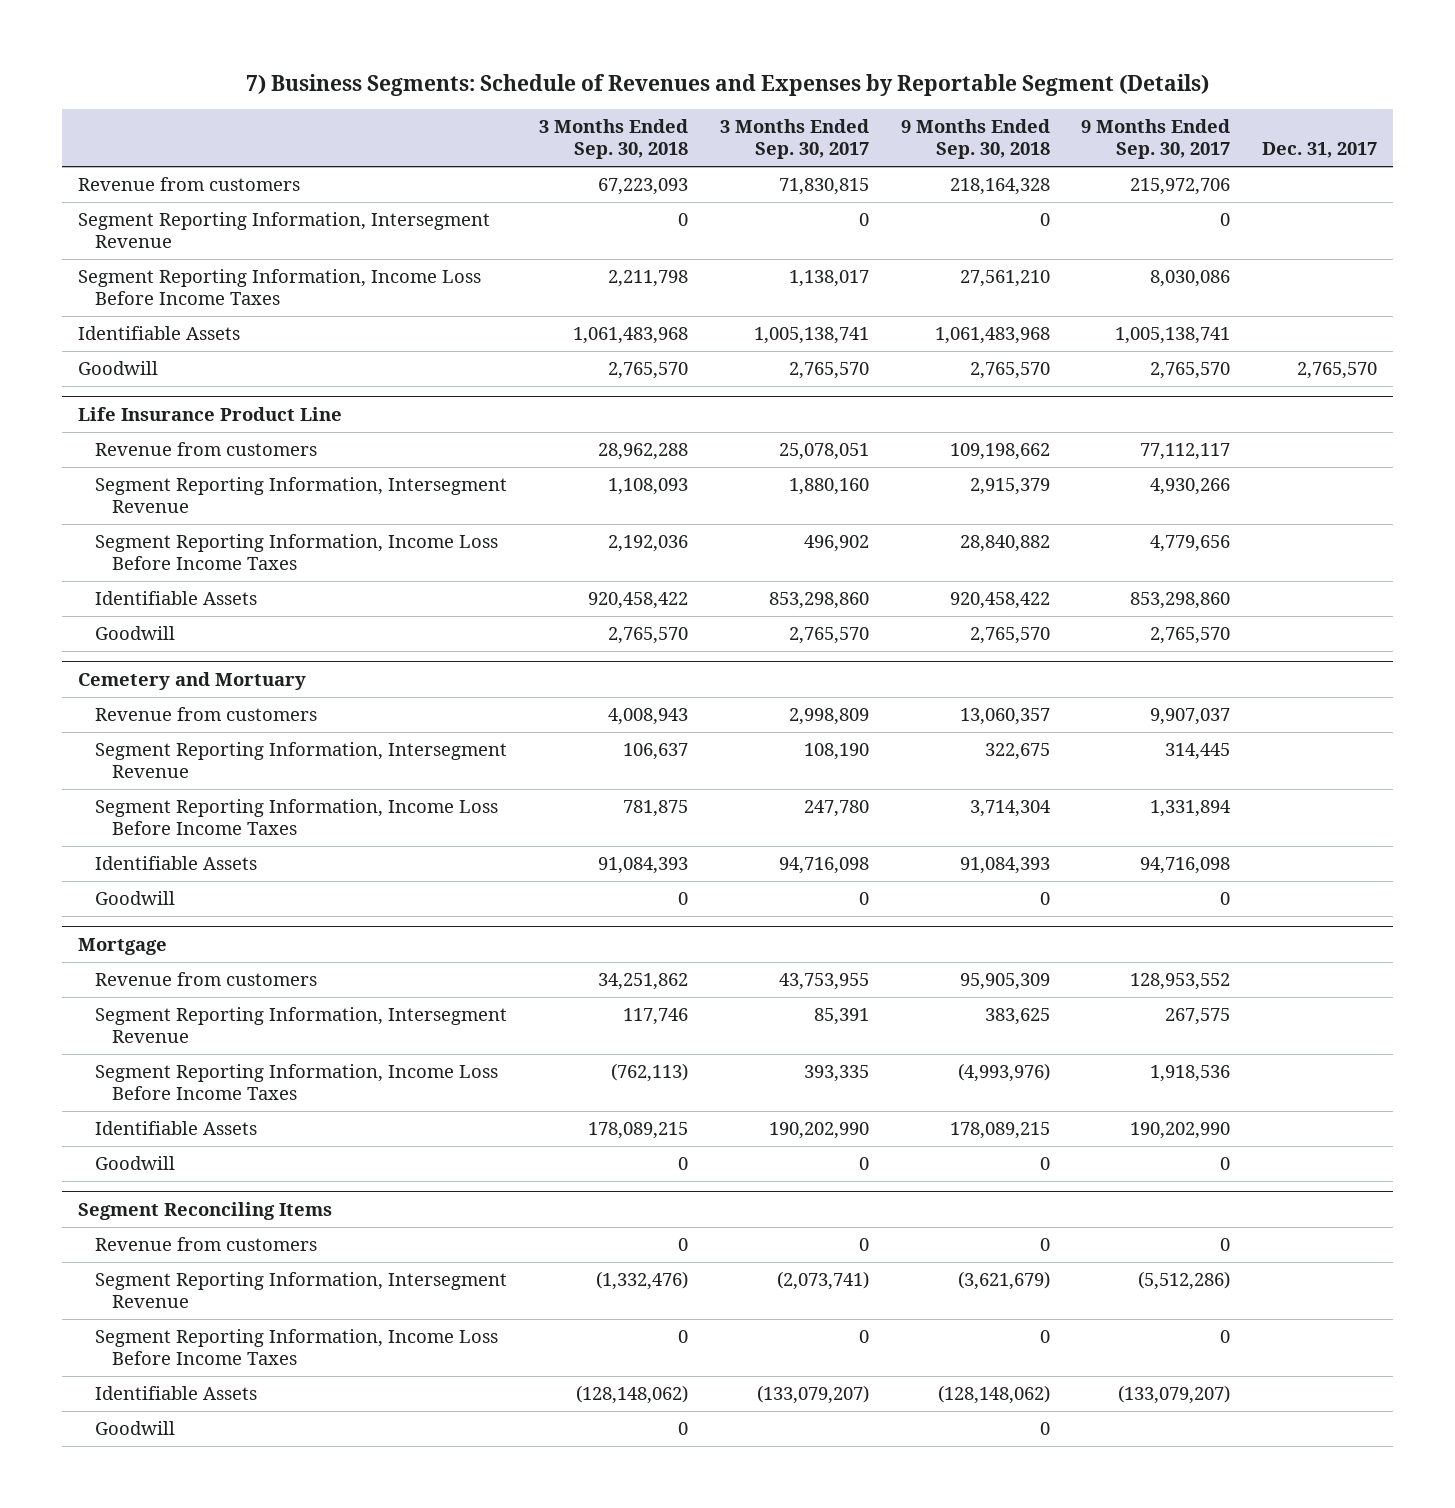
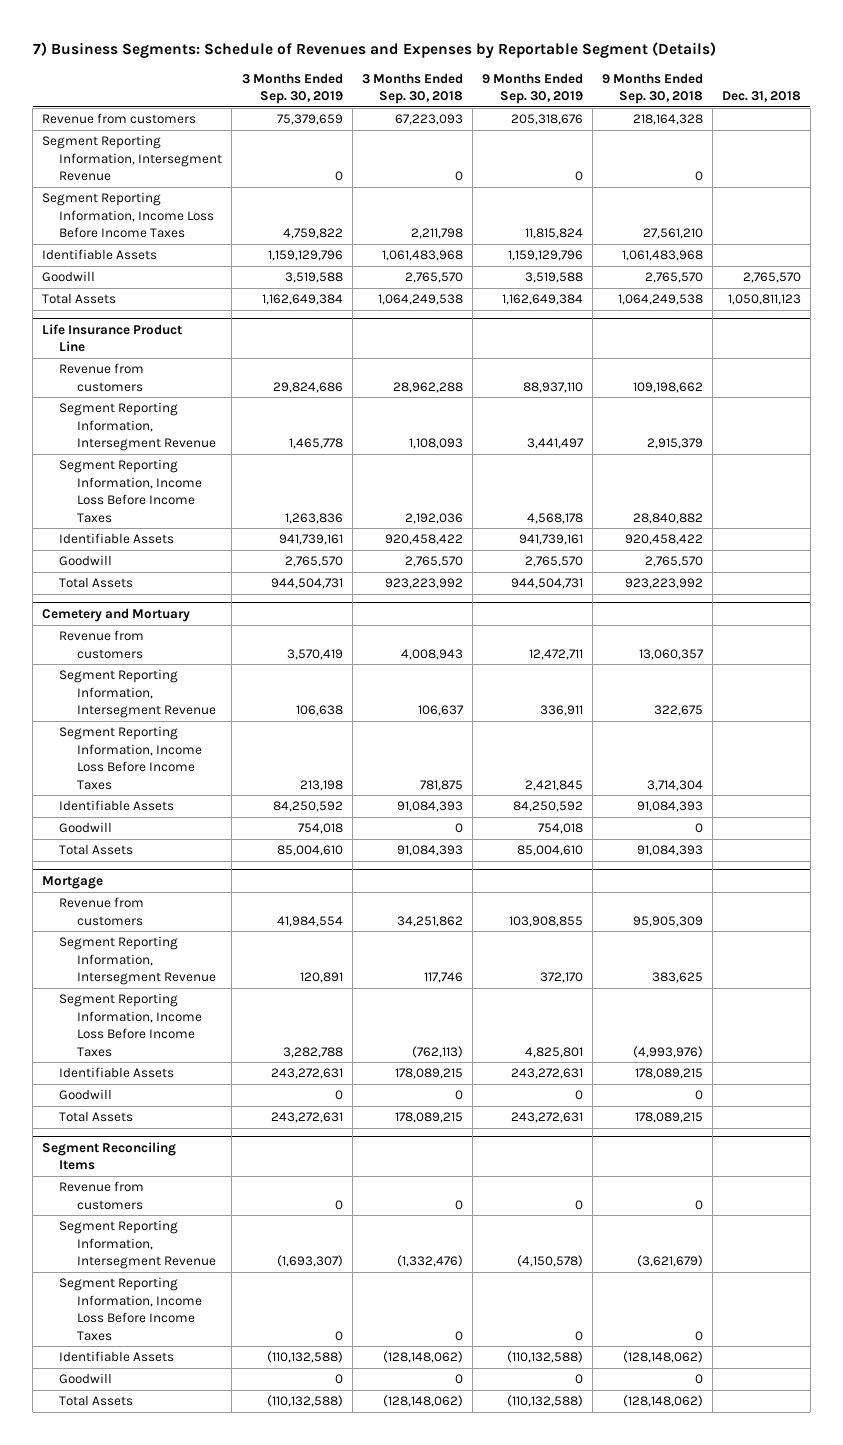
[719,119,869,160] 3 Months Ended Sep. 30, 2017 -> none
[1081,119,1231,160] 9 Months Ended Sep. 30, 2017 -> none
[1262,142,1378,159] Dec. 31, 2017 -> none
none -> [241,72,343,105] 3 Months Ended Sep. 30, 2019
none -> [481,72,583,105] 9 Months Ended Sep. 30, 2019
none -> [721,91,801,103] Dec. 31, 2018
none -> [42,293,117,305] Total Assets
none -> [59,577,134,589] Total Assets
none -> [59,844,134,856] Total Assets
none -> [59,1111,134,1123] Total Assets
none -> [59,1395,134,1407] Total Assets

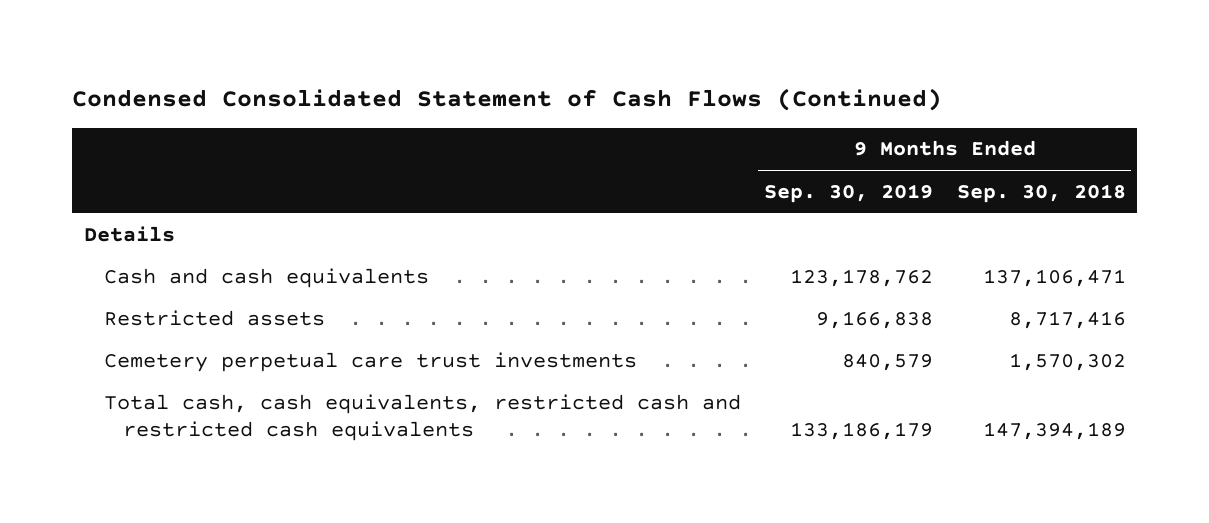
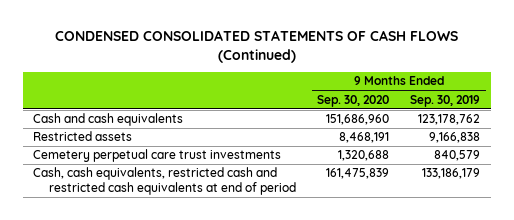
[71,87,942,111] Condensed Consolidated Statement of Cash Flows (Continued) -> [54,30,458,63] CONDENSED CONSOLIDATED STATEMENTS OF CASH FLOWS (Continued)
[956,183,1126,203] Sep. 30, 2018 -> none
none -> [317,94,390,107] Sep. 30, 2020
[83,225,175,242] Details -> none
[103,393,741,442] Total cash, cash equivalents, restricted cash and restricted cash equivalents -> [33,167,296,196] Cash, cash equivalents, restricted cash and restricted cash equivalents at end of period

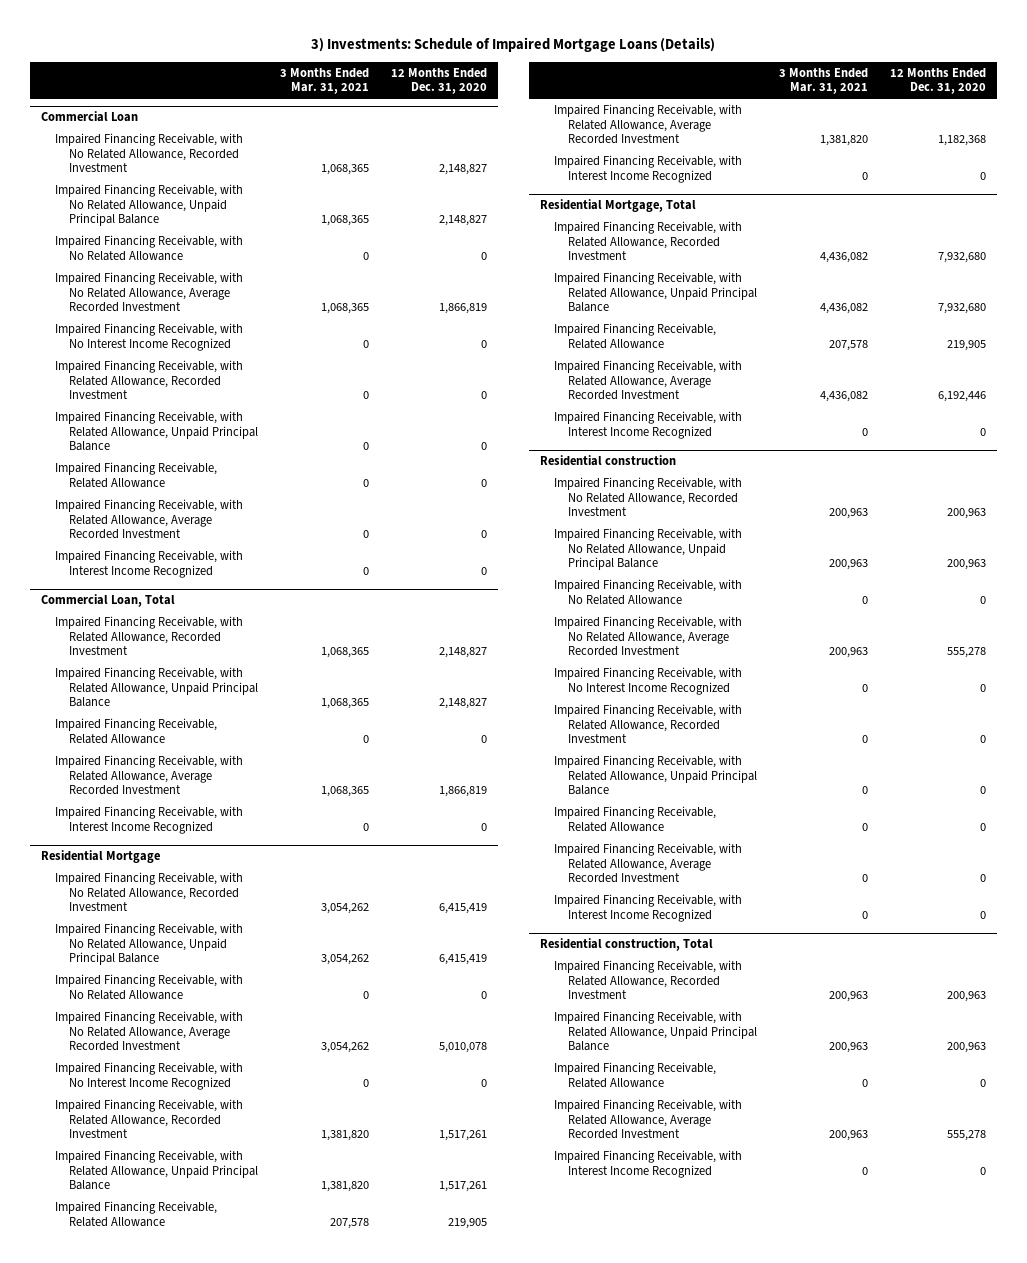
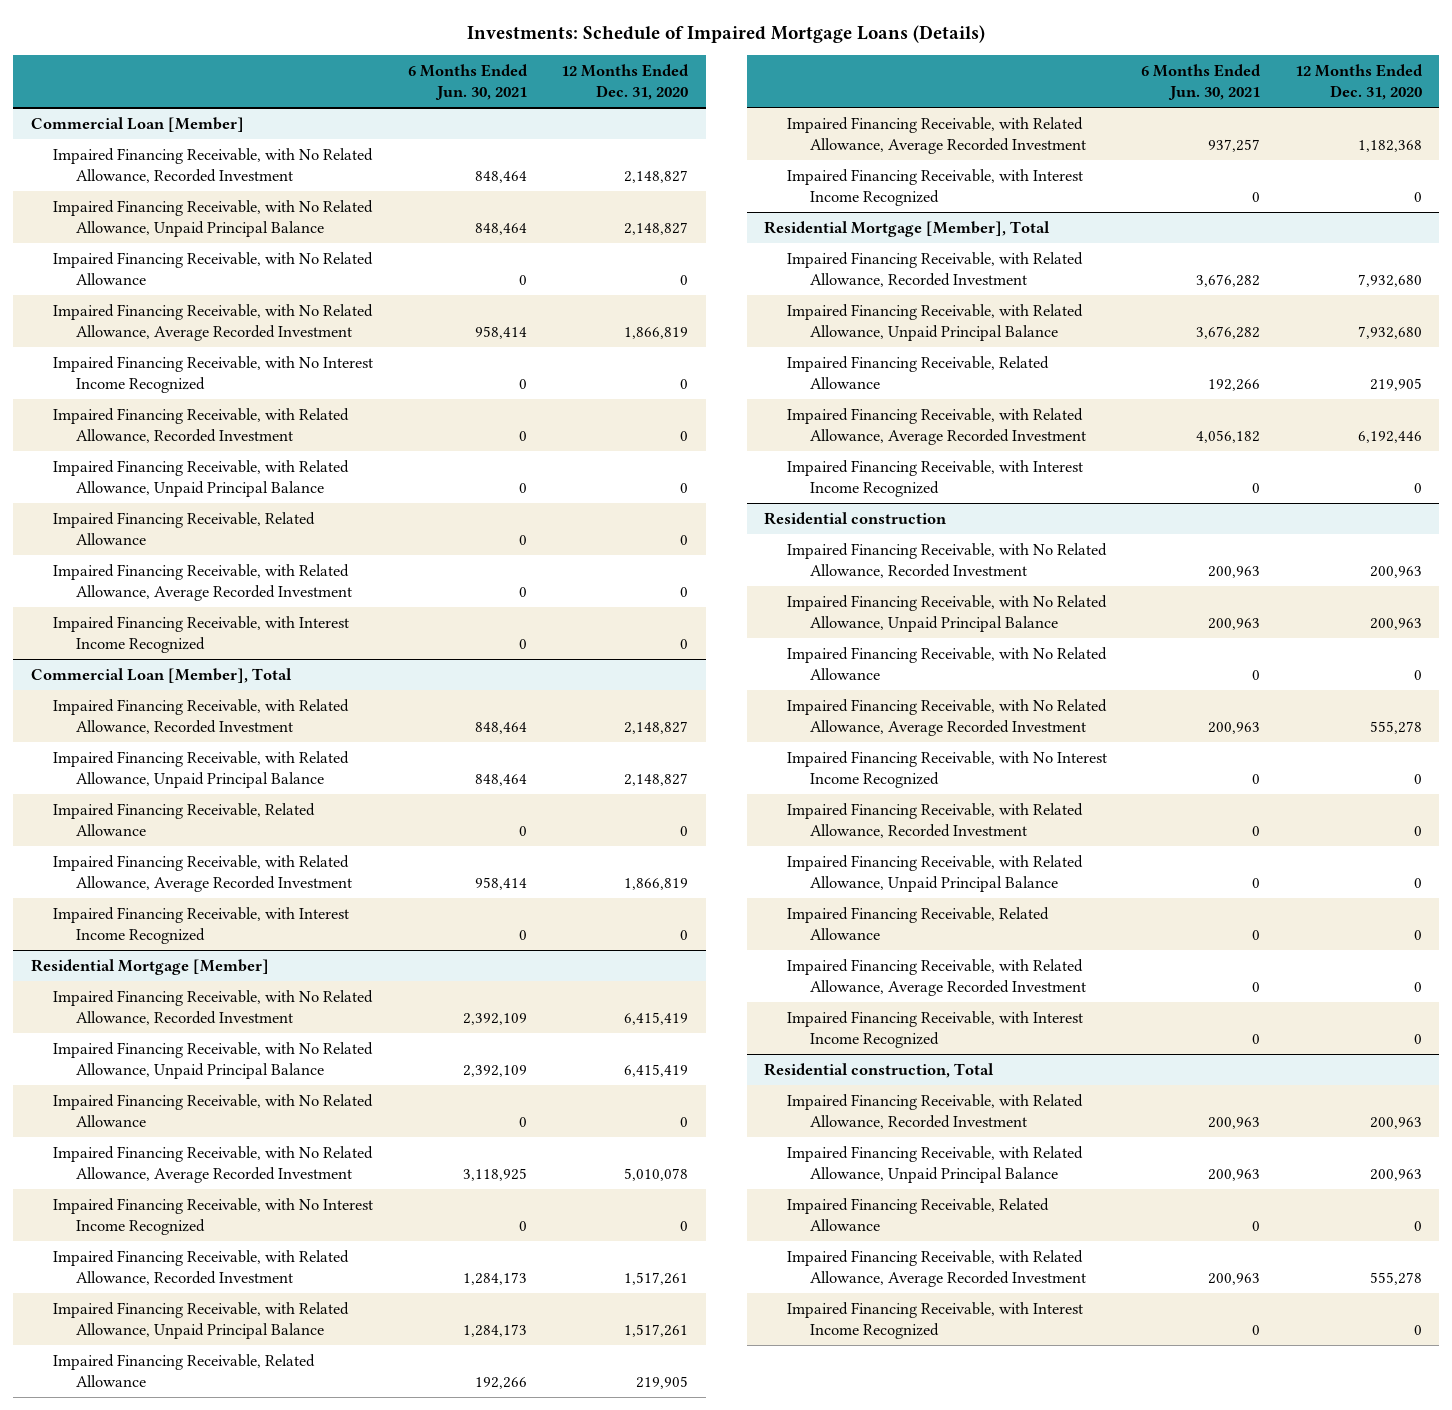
[311,37,716,53] 3) Investments: Schedule of Impaired Mortgage Loans (Details) -> [467,24,986,43] Investments: Schedule of Impaired Mortgage Loans (Details)
[280,67,370,95] 3 Months Ended Mar. 31, 2021 -> none
none -> [407,64,528,101] 6 Months Ended Jun. 30, 2021
[40,111,138,123] Commercial Loan -> [30,116,244,132] Commercial Loan [Member]
[40,594,175,608] Commercial Loan, Total -> [30,667,292,683] Commercial Loan [Member], Total
[40,850,160,864] Residential Mortgage -> [30,958,269,975] Residential Mortgage [Member]
[539,199,696,213] Residential Mortgage, Total -> [764,220,1051,237] Residential Mortgage [Member], Total

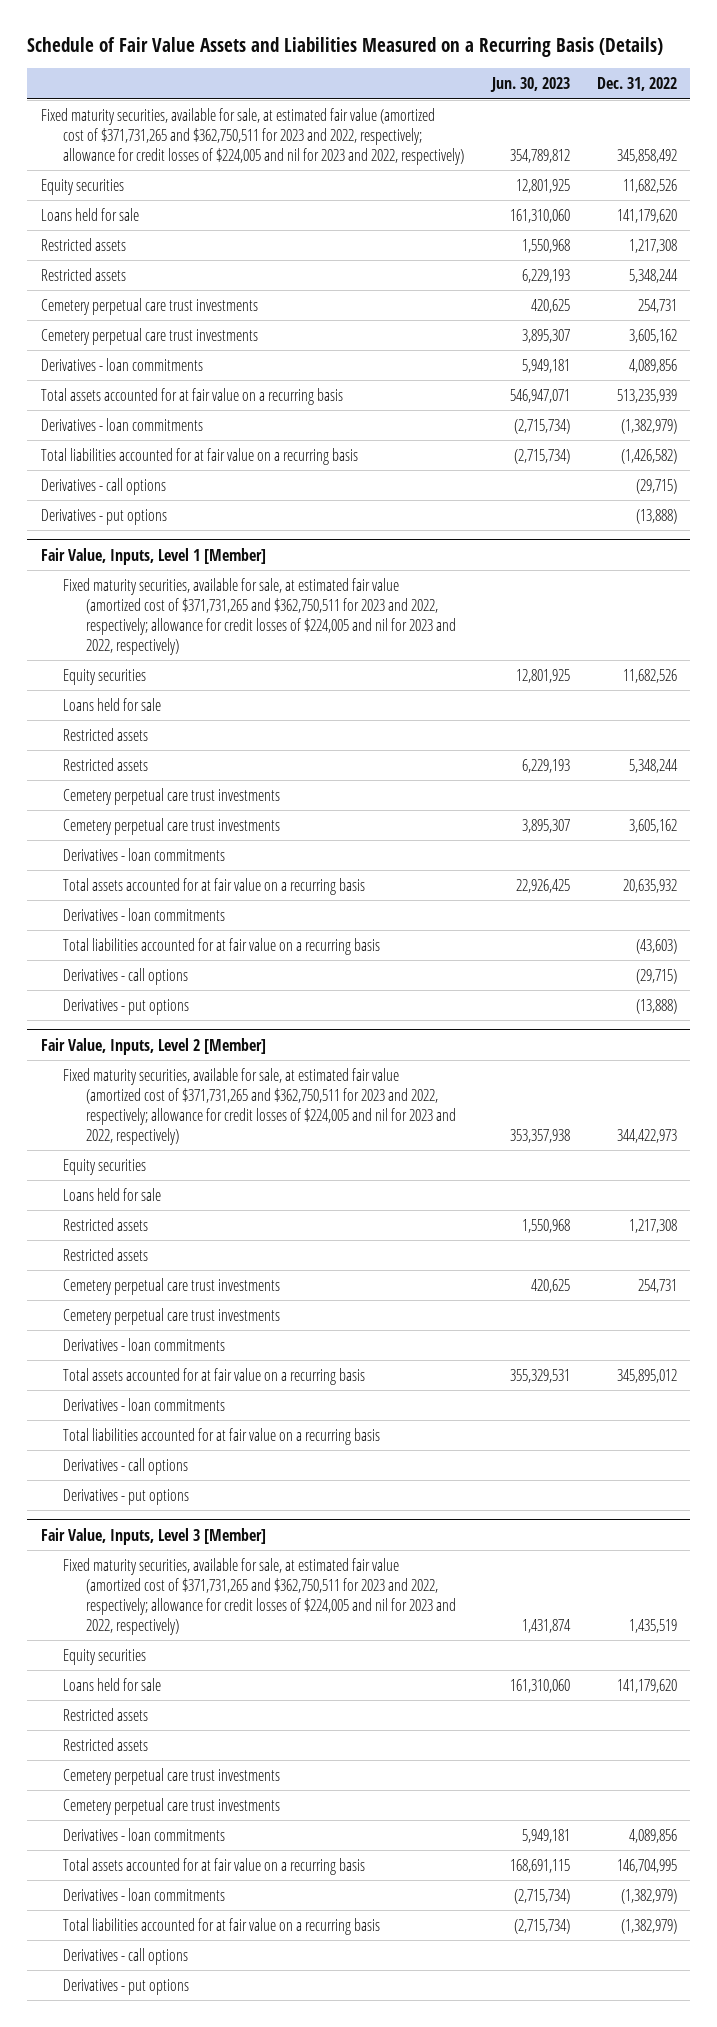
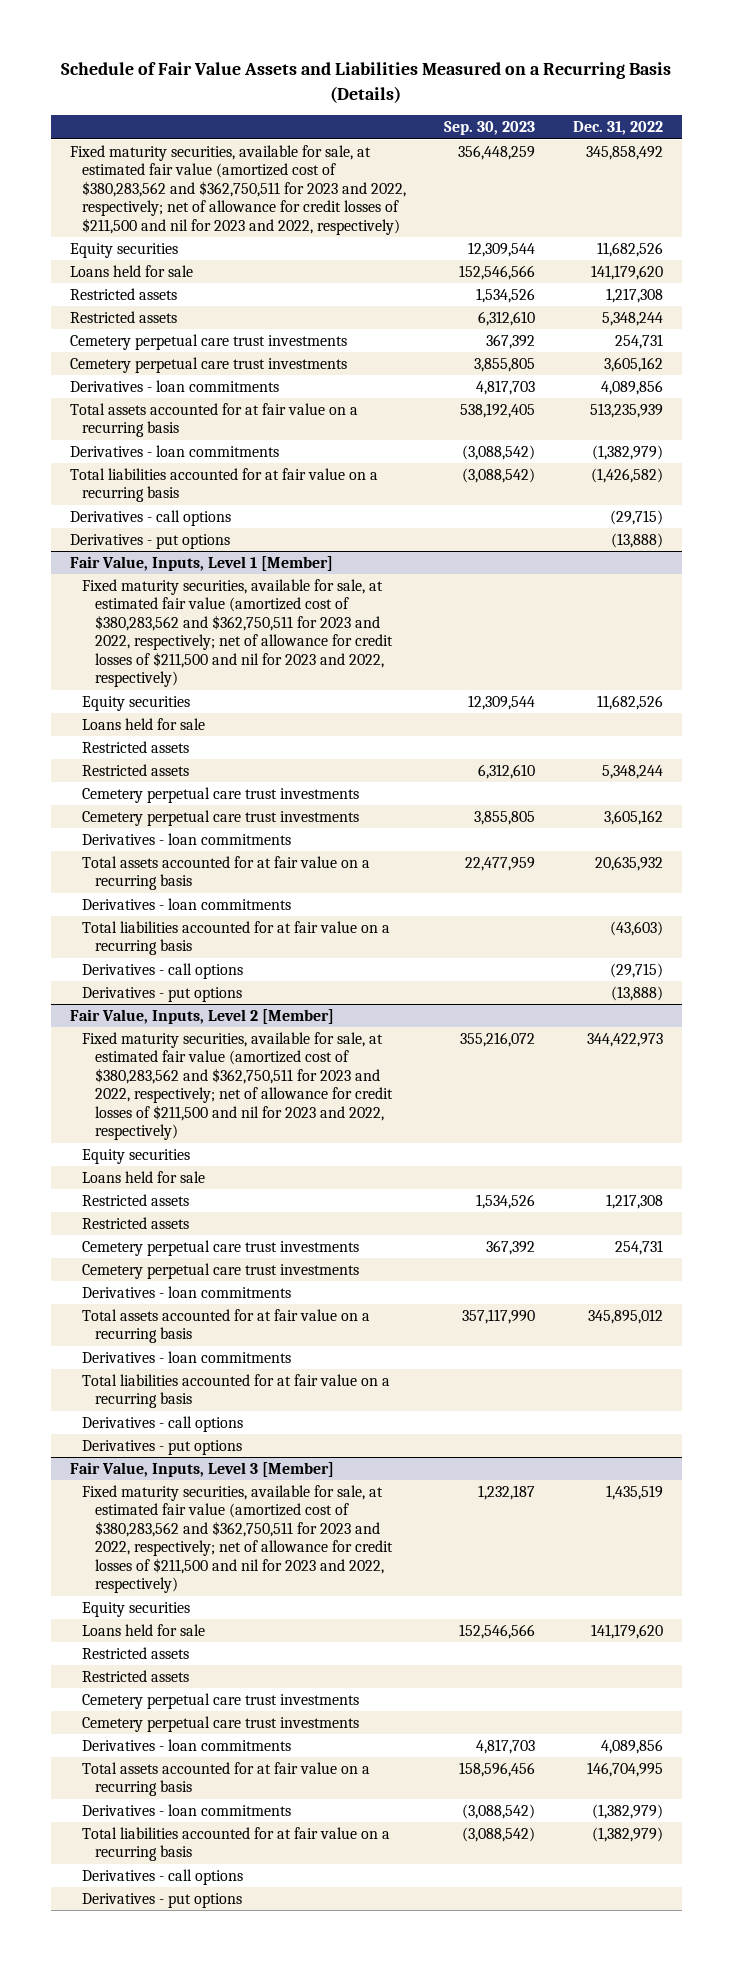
[489,77,570,93] Jun. 30, 2023 -> none
none -> [444,121,536,136] Sep. 30, 2023
[40,107,465,165] Fixed maturity securities, available for sale, at estimated fair value (amortized cost of $371,731,265 and $362,750,511 for 2023 and 2022, respectively; allowance for credit losses of $224,005 and nil for 2023 and 2022, respectively) -> [70,144,407,235] Fixed maturity securities, available for sale, at estimated fair value (amortized cost of $380,283,562 and $362,750,511 for 2023 and 2022, respectively; net of allowance for credit losses of $211,500 and nil for 2023 and 2022, respectively)
[63,577,457,655] Fixed maturity securities, available for sale, at estimated fair value (amortized cost of $371,731,265 and $362,750,511 for 2023 and 2022, respectively; allowance for credit losses of $224,005 and nil for 2023 and 2022, respectively) -> [82,578,393,688] Fixed maturity securities, available for sale, at estimated fair value (amortized cost of $380,283,562 and $362,750,511 for 2023 and 2022, respectively; net of allowance for credit losses of $211,500 and nil for 2023 and 2022, respectively)
[63,1067,457,1145] Fixed maturity securities, available for sale, at estimated fair value (amortized cost of $371,731,265 and $362,750,511 for 2023 and 2022, respectively; allowance for credit losses of $224,005 and nil for 2023 and 2022, respectively) -> [82,1031,393,1141] Fixed maturity securities, available for sale, at estimated fair value (amortized cost of $380,283,562 and $362,750,511 for 2023 and 2022, respectively; net of allowance for credit losses of $211,500 and nil for 2023 and 2022, respectively)
[63,1557,457,1635] Fixed maturity securities, available for sale, at estimated fair value (amortized cost of $371,731,265 and $362,750,511 for 2023 and 2022, respectively; allowance for credit losses of $224,005 and nil for 2023 and 2022, respectively) -> [82,1484,393,1594] Fixed maturity securities, available for sale, at estimated fair value (amortized cost of $380,283,562 and $362,750,511 for 2023 and 2022, respectively; net of allowance for credit losses of $211,500 and nil for 2023 and 2022, respectively)

